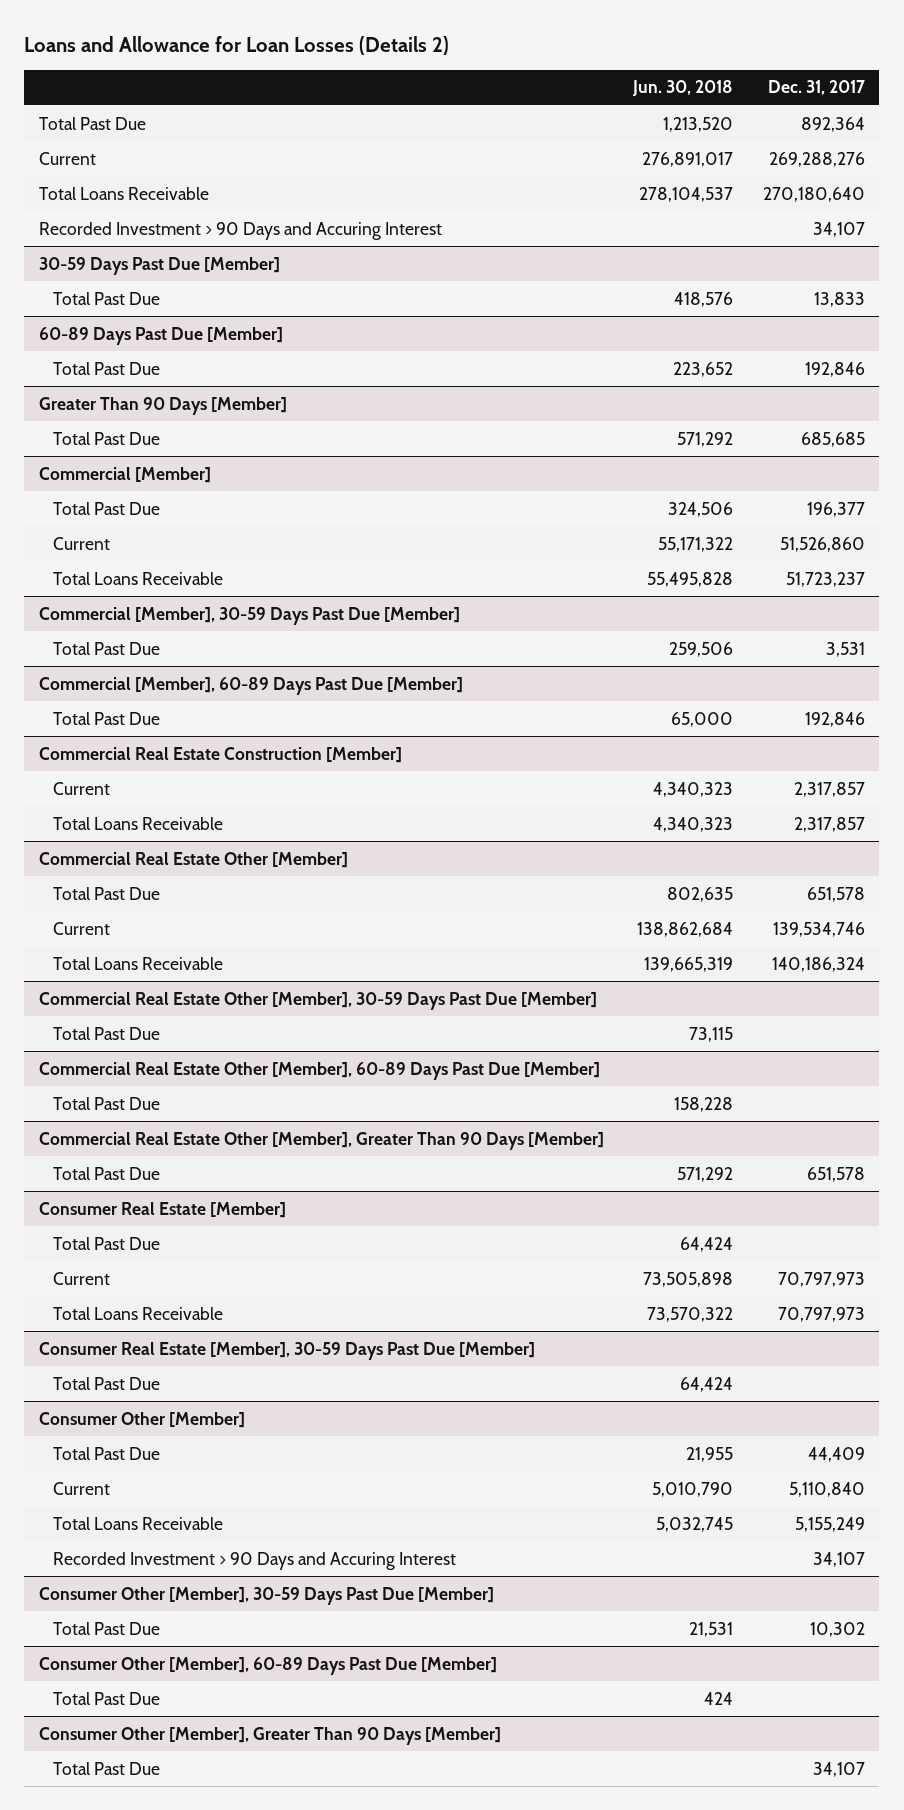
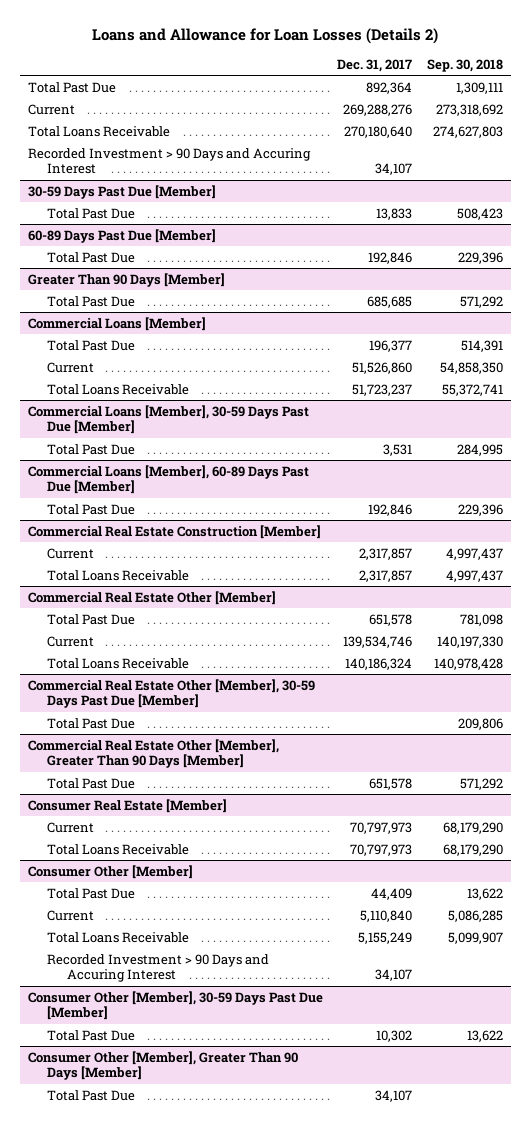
[632,80,734,97] Jun. 30, 2018 -> none
none -> [427,58,504,72] Sep. 30, 2018
[39,466,212,483] Commercial [Member] -> [27,316,206,331] Commercial Loans [Member]
[39,606,461,625] Commercial [Member], 30-59 Days Past Due [Member] -> [27,404,309,435] Commercial Loans [Member], 30-59 Days Past Due [Member]
[39,676,464,695] Commercial [Member], 60-89 Days Past Due [Member] -> [27,464,309,495] Commercial Loans [Member], 60-89 Days Past Due [Member]
[39,1061,601,1080] Commercial Real Estate Other [Member], 60-89 Days Past Due [Member] -> none
[53,1096,161,1110] Total Past Due -> none
[53,1236,161,1250] Total Past Due -> none
[39,1341,536,1360] Consumer Real Estate [Member], 30-59 Days Past Due [Member] -> none
[53,1376,161,1390] Total Past Due -> none
[39,1656,498,1675] Consumer Other [Member], 60-89 Days Past Due [Member] -> none
[53,1691,161,1705] Total Past Due -> none

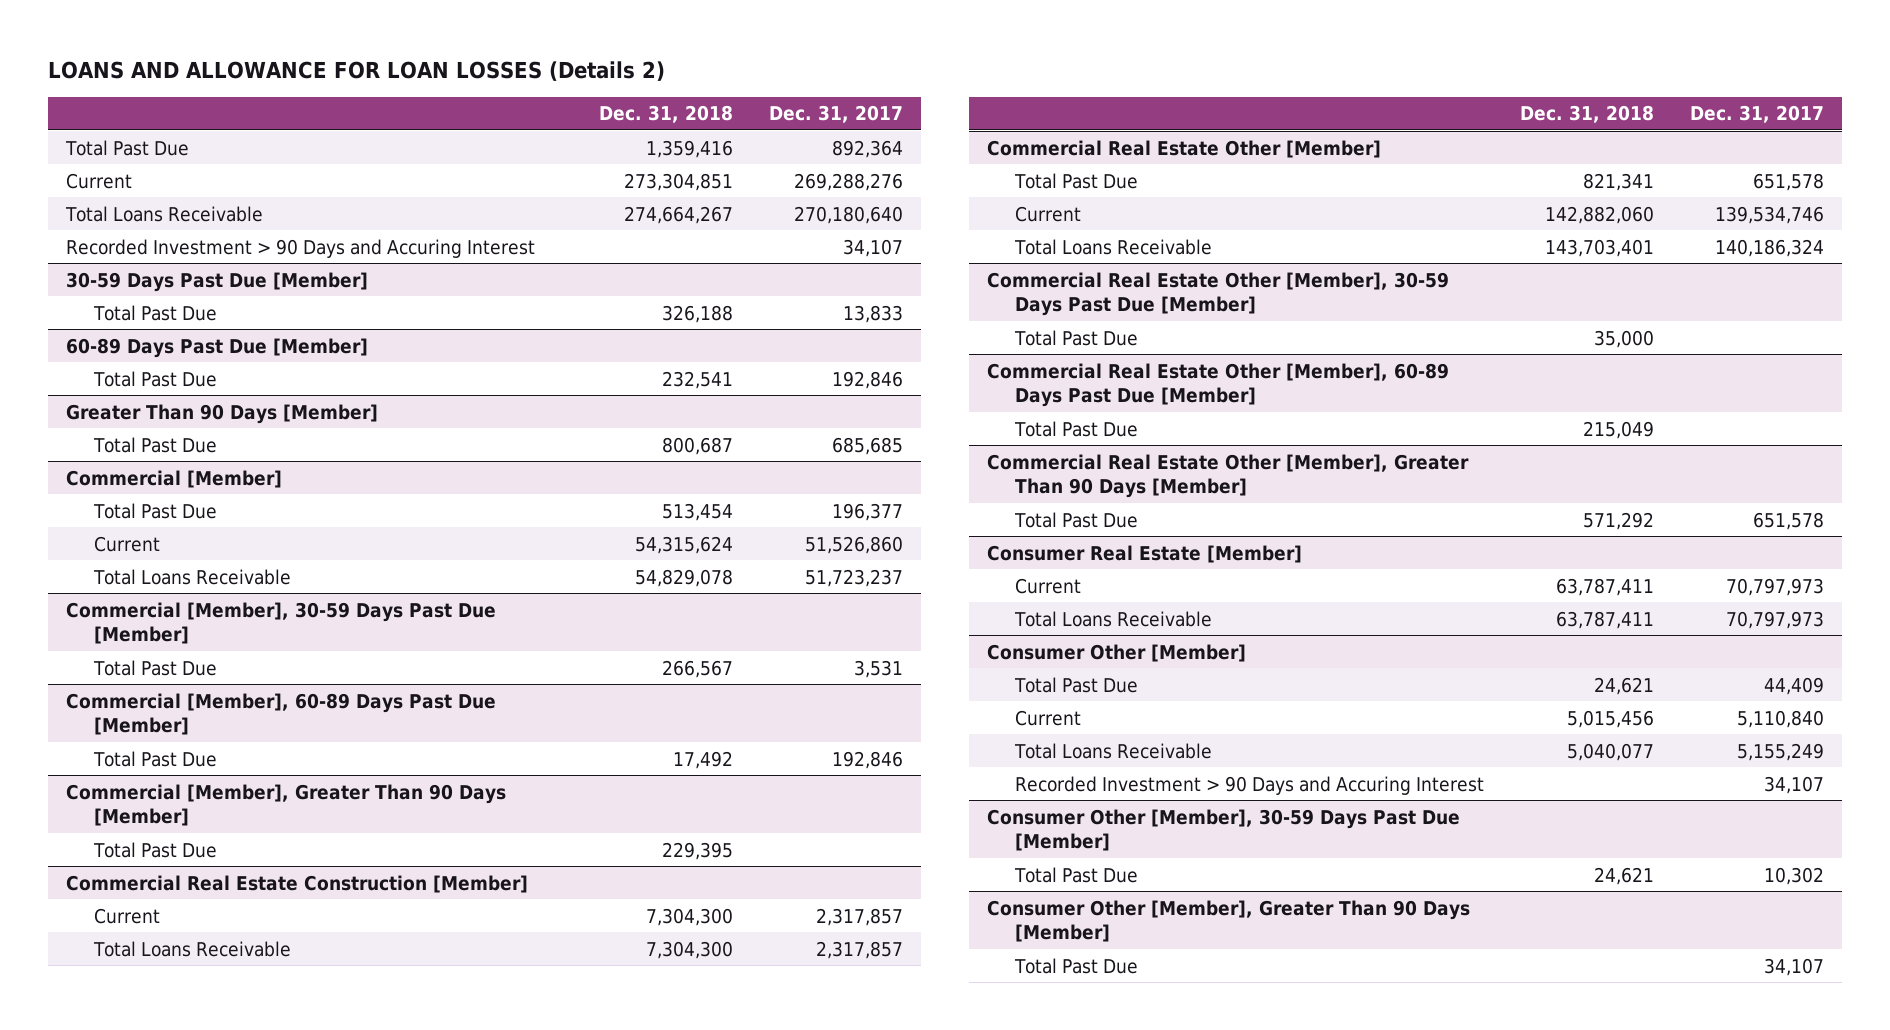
[92,28,439,45] Loans and Allowance for Loan Losses (Details 2) -> [48,60,666,81] LOANS AND ALLOWANCE FOR LOAN LOSSES (Details 2)
[427,58,504,72] Sep. 30, 2018 -> none
none -> [599,105,734,124] Dec. 31, 2018
[27,316,206,331] Commercial Loans [Member] -> [66,469,283,488] Commercial [Member]
[27,404,309,435] Commercial Loans [Member], 30-59 Days Past Due [Member] -> [66,601,497,644] Commercial [Member], 30-59 Days Past Due [Member]
[27,464,309,495] Commercial Loans [Member], 60-89 Days Past Due [Member] -> [66,692,497,735] Commercial [Member], 60-89 Days Past Due [Member]
none -> [66,783,507,826] Commercial [Member], Greater Than 90 Days [Member]
none -> [93,841,218,858] Total Past Due
none -> [986,362,1449,407] Commercial Real Estate Other [Member], 60-89 Days Past Due [Member]
none -> [1013,420,1138,437] Total Past Due

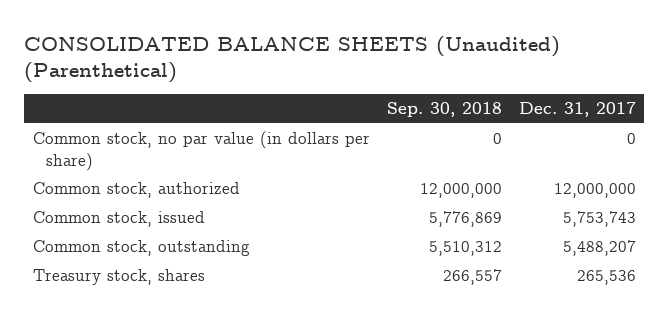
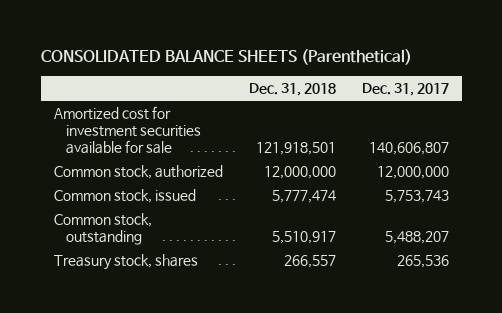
[24,35,561,83] CONSOLIDATED BALANCE SHEETS (Unaudited) (Parenthetical) -> [40,49,412,66] CONSOLIDATED BALANCE SHEETS (Parenthetical)
[386,101,502,117] Sep. 30, 2018 -> none
none -> [248,83,336,97] Dec. 31, 2018
[32,131,370,171] Common stock, no par value (in dollars per share) -> none
none -> [53,105,202,155] Amortized cost for investment securities available for sale

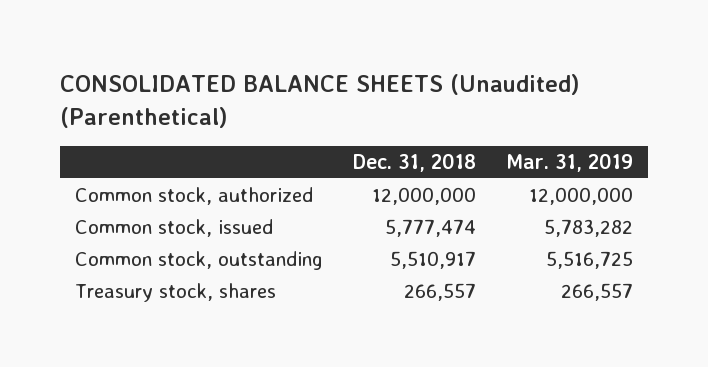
[40,49,412,66] CONSOLIDATED BALANCE SHEETS (Parenthetical) -> [59,74,580,128] CONSOLIDATED BALANCE SHEETS (Unaudited) (Parenthetical)
[361,83,449,97] Dec. 31, 2017 -> none
none -> [506,152,634,172] Mar. 31, 2019
[53,105,202,155] Amortized cost for investment securities available for sale -> none

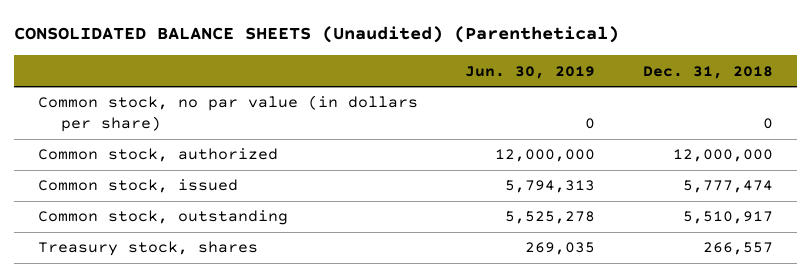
[506,152,634,172] Mar. 31, 2019 -> none
none -> [465,65,596,79] Jun. 30, 2019
none -> [37,95,418,132] Common stock, no par value (in dollars per share)

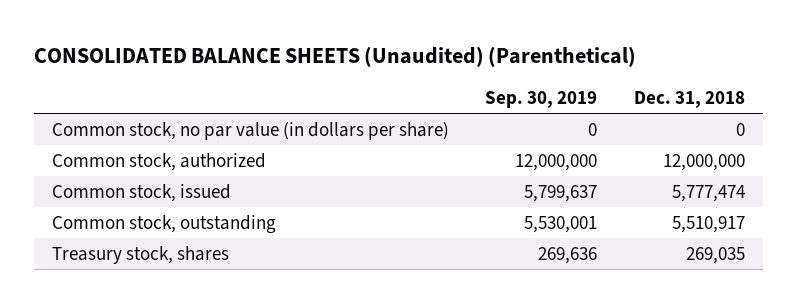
[465,65,596,79] Jun. 30, 2019 -> none
none -> [485,91,598,109] Sep. 30, 2019
[702,242,773,256] 266,557 -> [685,246,745,264] 269,035

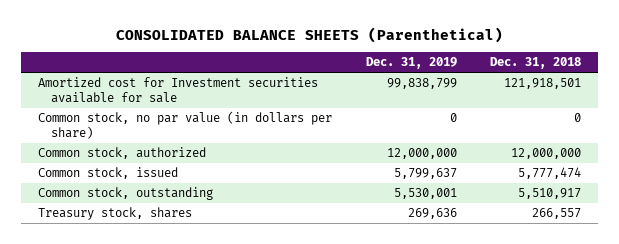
[33,46,636,68] CONSOLIDATED BALANCE SHEETS (Unaudited) (Parenthetical) -> [115,26,503,43] CONSOLIDATED BALANCE SHEETS (Parenthetical)
[485,91,598,109] Sep. 30, 2019 -> none
none -> [365,57,457,70] Dec. 31, 2019
none -> [37,77,318,104] Amortized cost for Investment securities available for sale
[685,246,745,264] 269,035 -> [532,208,582,220] 266,557

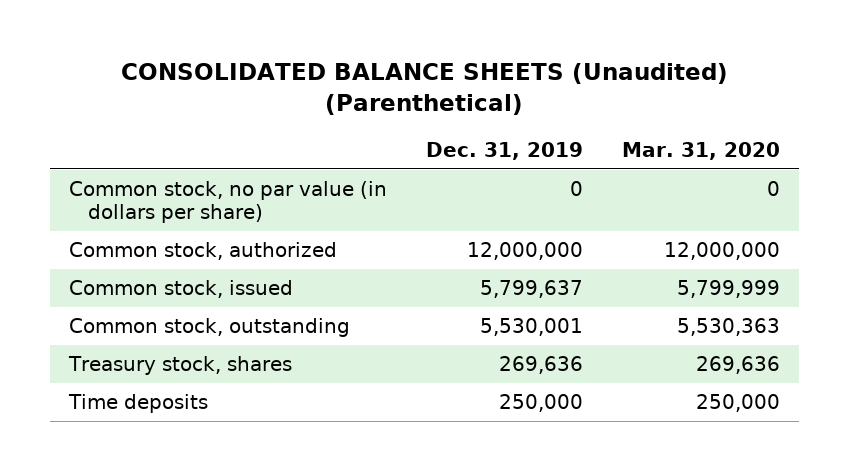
[115,26,503,43] CONSOLIDATED BALANCE SHEETS (Parenthetical) -> [121,63,729,116] CONSOLIDATED BALANCE SHEETS (Unaudited) (Parenthetical)
[490,57,582,70] Dec. 31, 2018 -> none
none -> [621,142,780,161] Mar. 31, 2020
[37,77,318,104] Amortized cost for Investment securities available for sale -> none
none -> [68,394,209,414] Time deposits

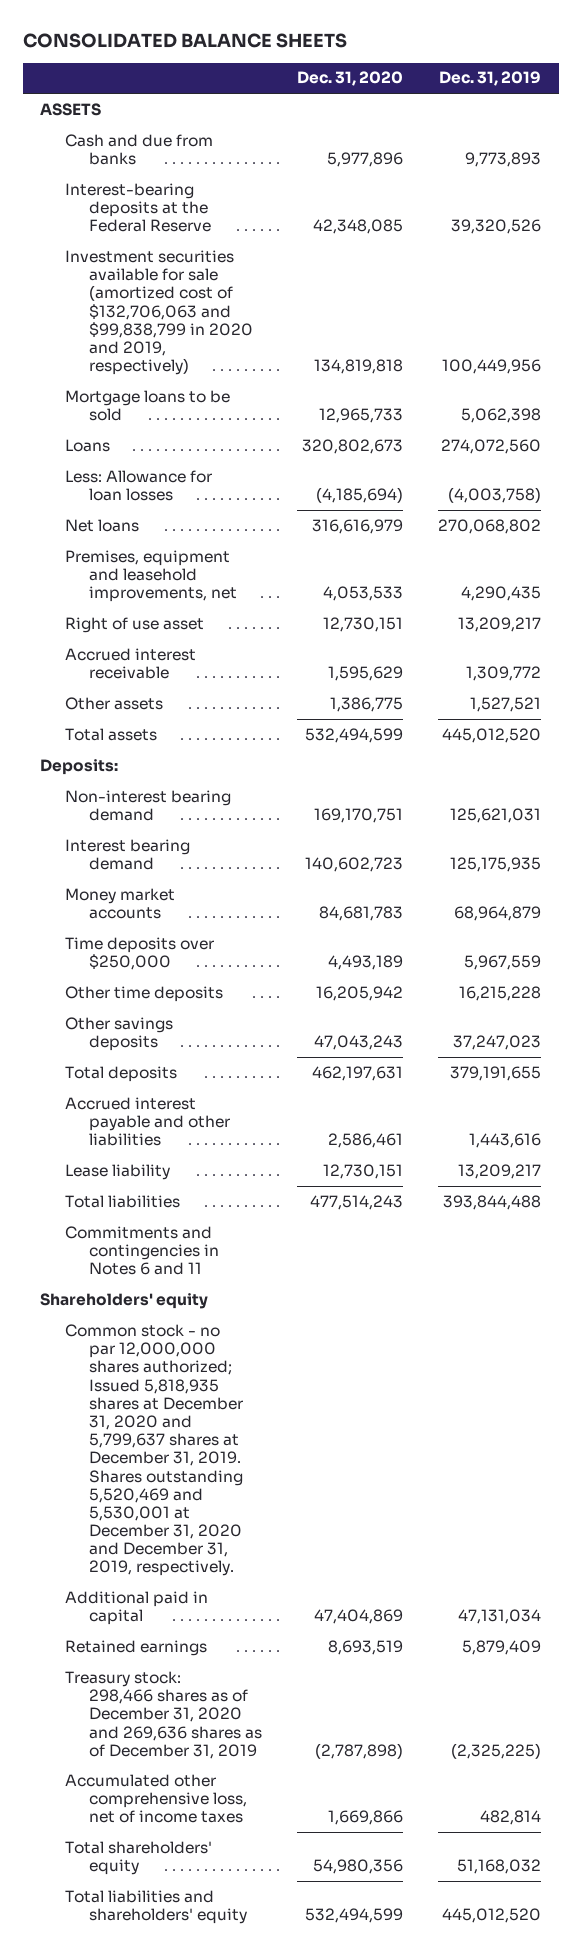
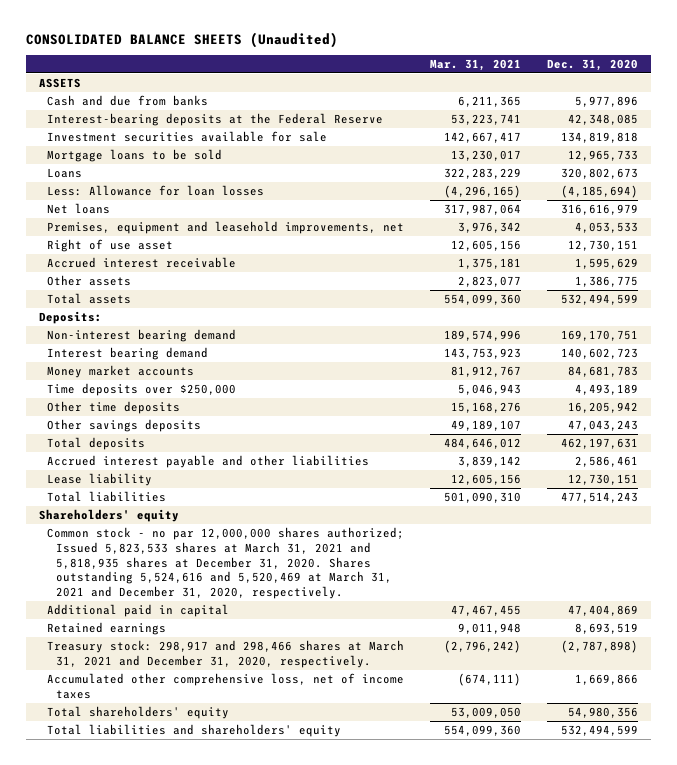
[22,32,347,48] CONSOLIDATED BALANCE SHEETS -> [25,31,338,48] CONSOLIDATED BALANCE SHEETS (Unaudited)
[439,71,542,87] Dec. 31, 2019 -> none
none -> [430,59,522,72] Mar. 31, 2021
[64,249,253,376] Investment securities available for sale (amortized cost of $132,706,063 and $99,838,799 in 2020 and 2019, respectively) -> [47,130,328,142] Investment securities available for sale
[64,1225,219,1276] Commitments and contingencies in Notes 6 and 11 -> none
[64,1323,243,1577] Common stock - no par 12,000,000 shares authorized; Issued 5,818,935 shares at December 31, 2020 and 5,799,637 shares at December 31, 2019. Shares outstanding 5,520,469 and 5,530,001 at December 31, 2020 and December 31, 2019, respectively. -> [47,526,405,600] Common stock - no par 12,000,000 shares authorized; Issued 5,823,533 shares at March 31, 2021 and 5,818,935 shares at December 31, 2020. Shares outstanding 5,524,616 and 5,520,469 at March 31, 2021 and December 31, 2020, respectively.
[64,1670,262,1759] Treasury stock: 298,466 shares as of December 31, 2020 and 269,636 shares as of December 31, 2019 -> [47,639,405,668] Treasury stock: 298,917 and 298,466 shares at March 31, 2021 and December 31, 2020, respectively.

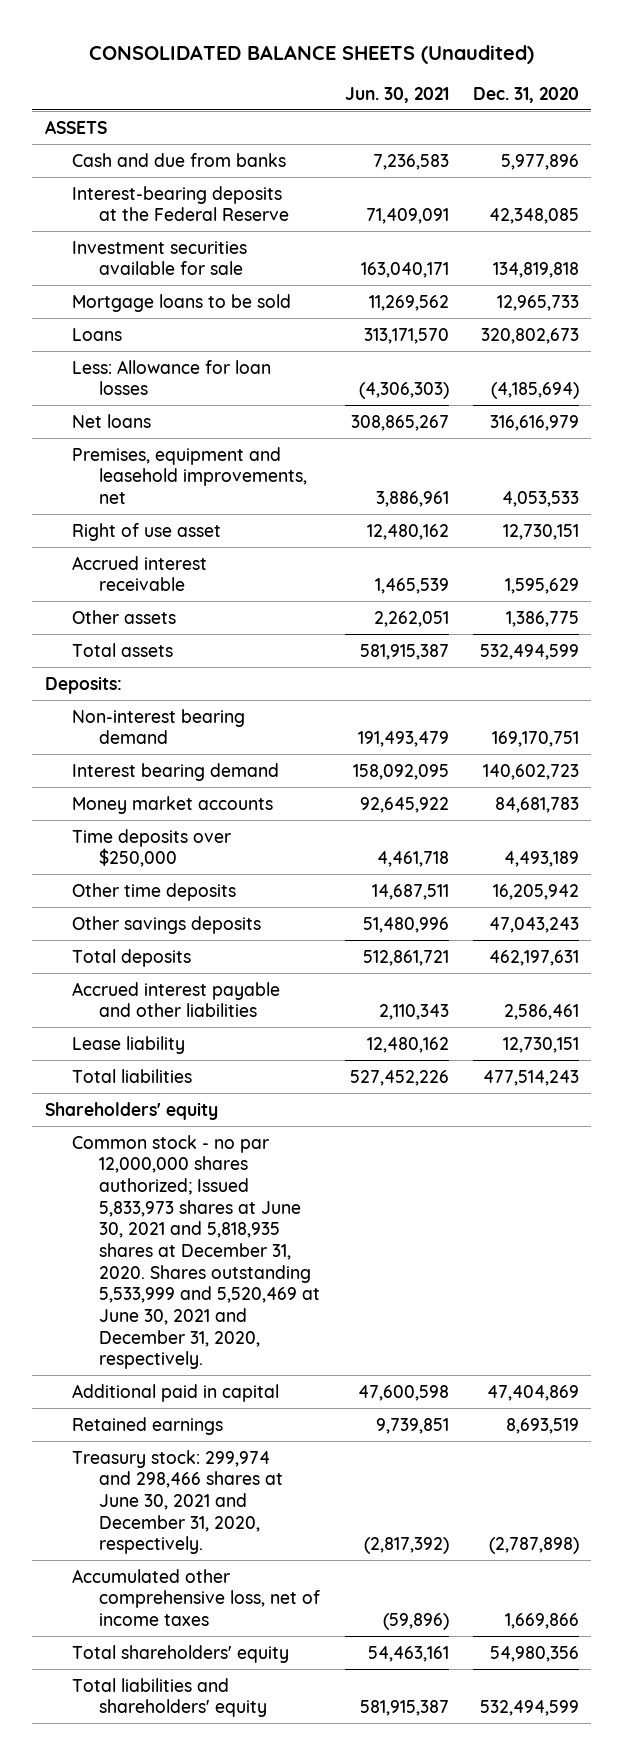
[430,59,522,72] Mar. 31, 2021 -> none
none -> [344,86,449,103] Jun. 30, 2021
[47,526,405,600] Common stock - no par 12,000,000 shares authorized; Issued 5,823,533 shares at March 31, 2021 and 5,818,935 shares at December 31, 2020. Shares outstanding 5,524,616 and 5,520,469 at March 31, 2021 and December 31, 2020, respectively. -> [71,1134,321,1370] Common stock - no par 12,000,000 shares authorized; Issued 5,833,973 shares at June 30, 2021 and 5,818,935 shares at December 31, 2020. Shares outstanding 5,533,999 and 5,520,469 at June 30, 2021 and December 31, 2020, respectively.
[47,639,405,668] Treasury stock: 298,917 and 298,466 shares at March 31, 2021 and December 31, 2020, respectively. -> [71,1449,284,1555] Treasury stock: 299,974 and 298,466 shares at June 30, 2021 and December 31, 2020, respectively.

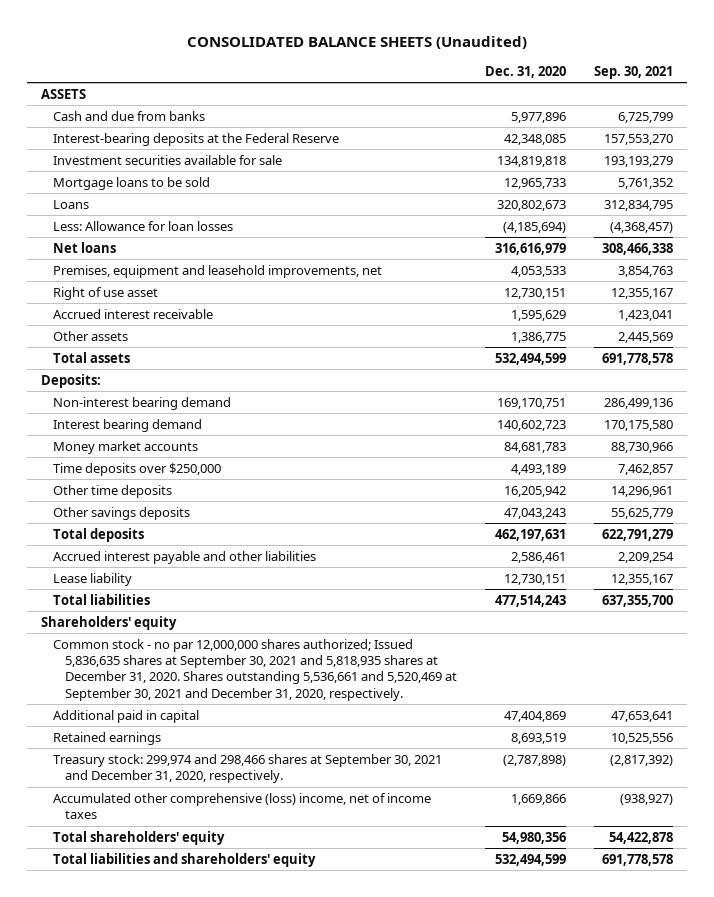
[344,86,449,103] Jun. 30, 2021 -> none
none -> [593,65,673,79] Sep. 30, 2021
[71,1134,321,1370] Common stock - no par 12,000,000 shares authorized; Issued 5,833,973 shares at June 30, 2021 and 5,818,935 shares at December 31, 2020. Shares outstanding 5,533,999 and 5,520,469 at June 30, 2021 and December 31, 2020, respectively. -> [52,638,457,701] Common stock - no par 12,000,000 shares authorized; Issued 5,836,635 shares at September 30, 2021 and 5,818,935 shares at December 31, 2020. Shares outstanding 5,536,661 and 5,520,469 at September 30, 2021 and December 31, 2020, respectively.
[71,1449,284,1555] Treasury stock: 299,974 and 298,466 shares at June 30, 2021 and December 31, 2020, respectively. -> [52,753,442,784] Treasury stock: 299,974 and 298,466 shares at September 30, 2021 and December 31, 2020, respectively.
[71,1568,321,1626] Accumulated other comprehensive loss, net of income taxes -> [52,792,431,820] Accumulated other comprehensive (loss) income, net of income taxes

